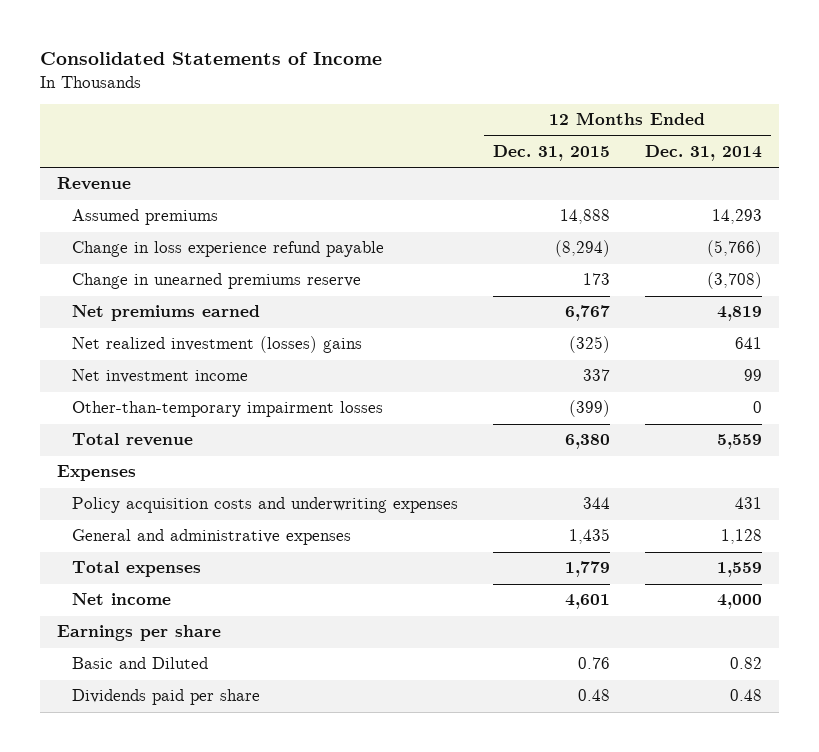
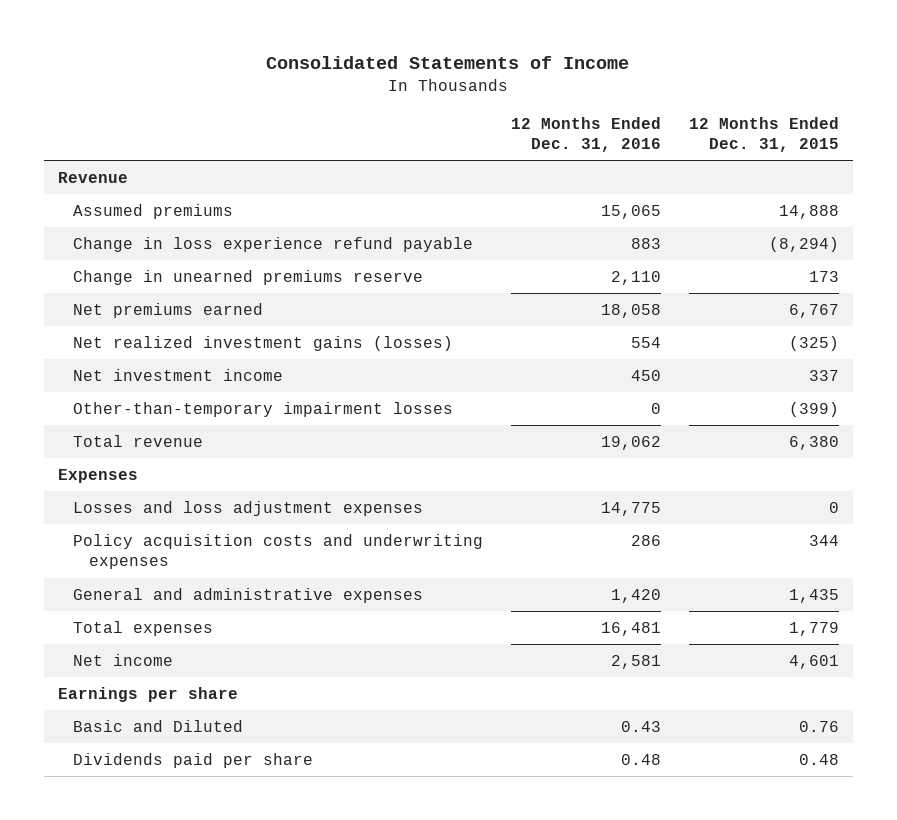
[644,145,762,162] Dec. 31, 2014 -> none
none -> [511,116,662,153] 12 Months Ended Dec. 31, 2016
[72,336,363,354] Net realized investment (losses) gains -> [73,335,454,351] Net realized investment gains (losses)
none -> [73,500,424,516] Losses and loss adjustment expenses

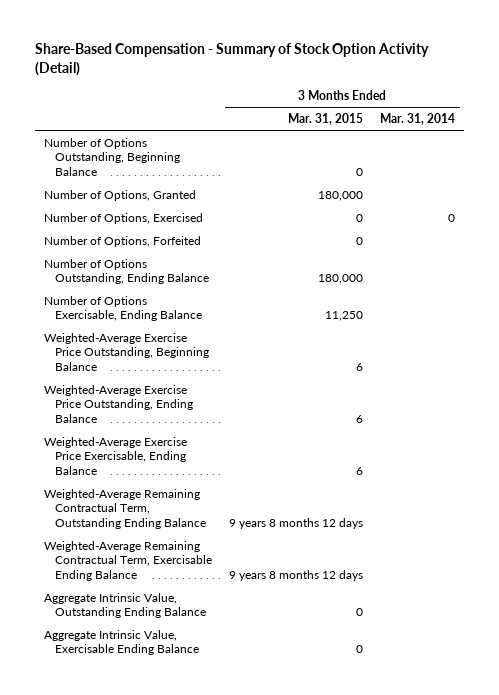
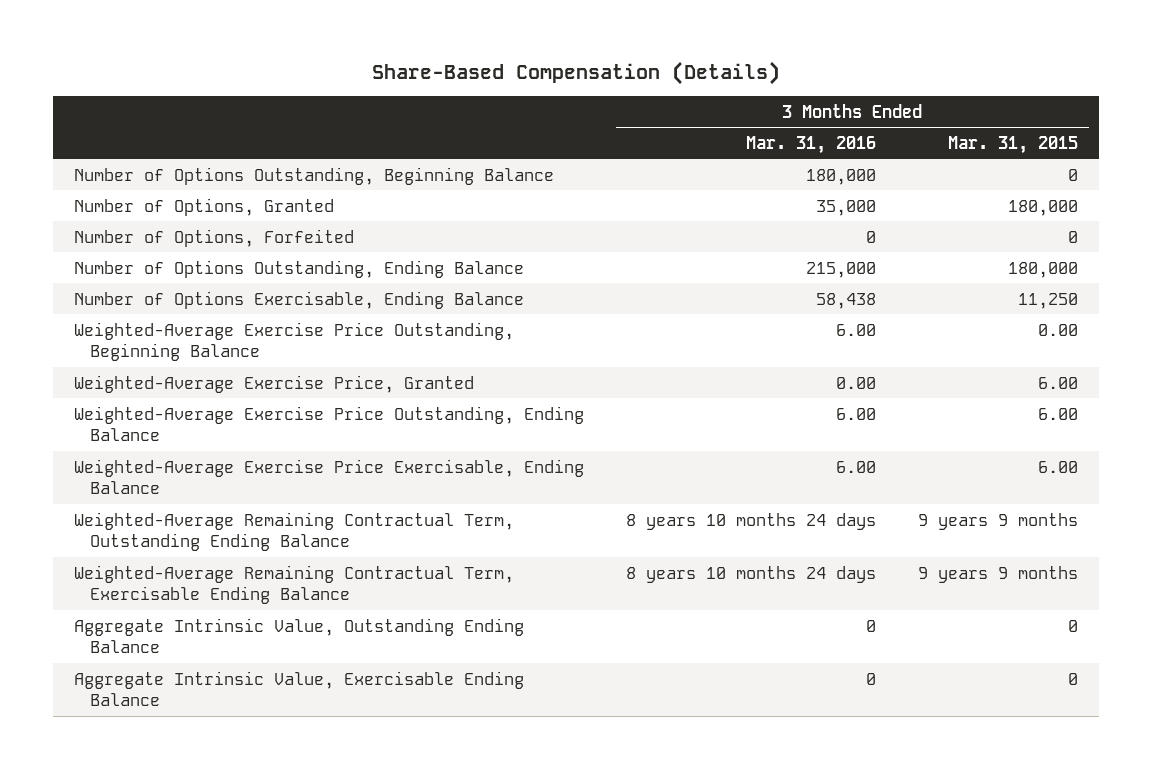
[35,42,430,76] Share-Based Compensation - Summary of Stock Option Activity (Detail) -> [372,61,781,86] Share-Based Compensation (Details)
[380,113,456,126] Mar. 31, 2014 -> none
none -> [746,135,877,154] Mar. 31, 2016
[43,212,203,224] Number of Options, Exercised -> none
[356,362,364,371] 6 -> [1038,323,1079,336] 0.00
none -> [73,374,474,393] Weighted-Average Exercise Price, Granted
[356,414,364,423] 6 -> [1038,407,1079,420] 6.00
[356,466,364,475] 6 -> [1038,460,1079,473] 6.00
[229,517,364,529] 9 years 8 months 12 days -> [918,512,1079,530] 9 years 9 months
[229,569,364,581] 9 years 8 months 12 days -> [918,565,1079,583] 9 years 9 months

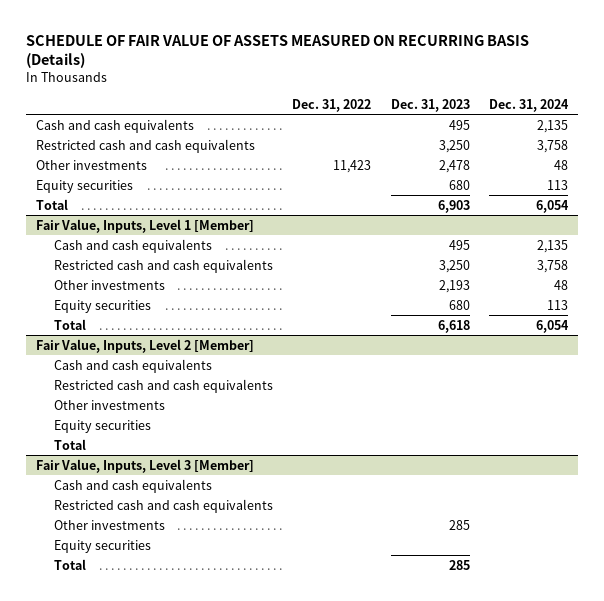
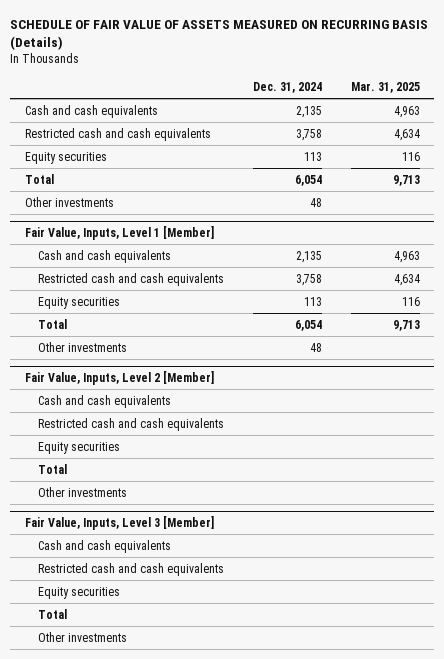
[292,98,372,112] Dec. 31, 2022 -> none
[390,98,470,112] Dec. 31, 2023 -> none
none -> [350,81,420,93] Mar. 31, 2025
[35,159,147,170] Other investments -> [24,196,114,207] Other investments
[53,279,165,290] Other investments -> [37,341,127,352] Other investments
[53,399,165,410] Other investments -> [37,486,127,497] Other investments
[53,519,165,530] Other investments -> [37,631,127,642] Other investments

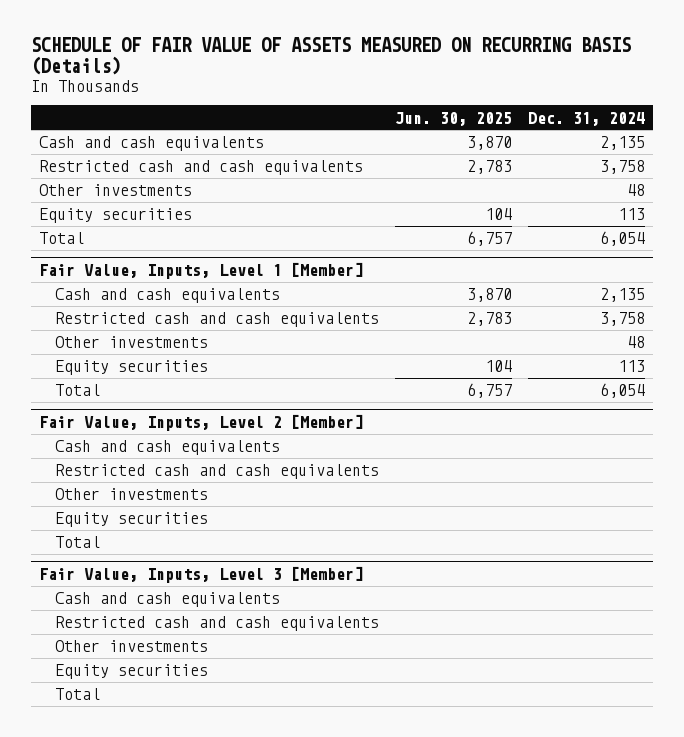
[350,81,420,93] Mar. 31, 2025 -> none
none -> [394,111,512,126] Jun. 30, 2025
[24,196,114,207] Other investments -> [38,184,192,197] Other investments
[37,341,127,352] Other investments -> [55,336,209,349] Other investments
[37,486,127,497] Other investments -> [55,488,209,501] Other investments
[37,631,127,642] Other investments -> [55,640,209,653] Other investments

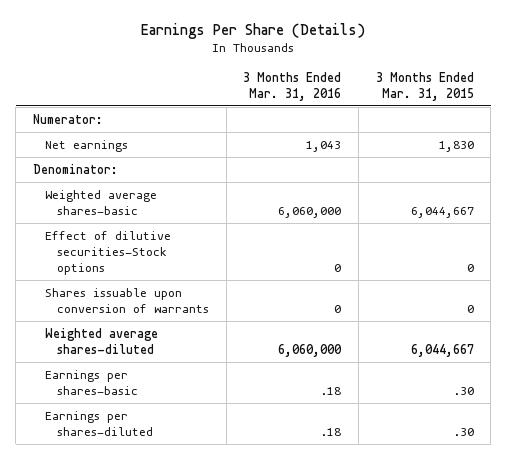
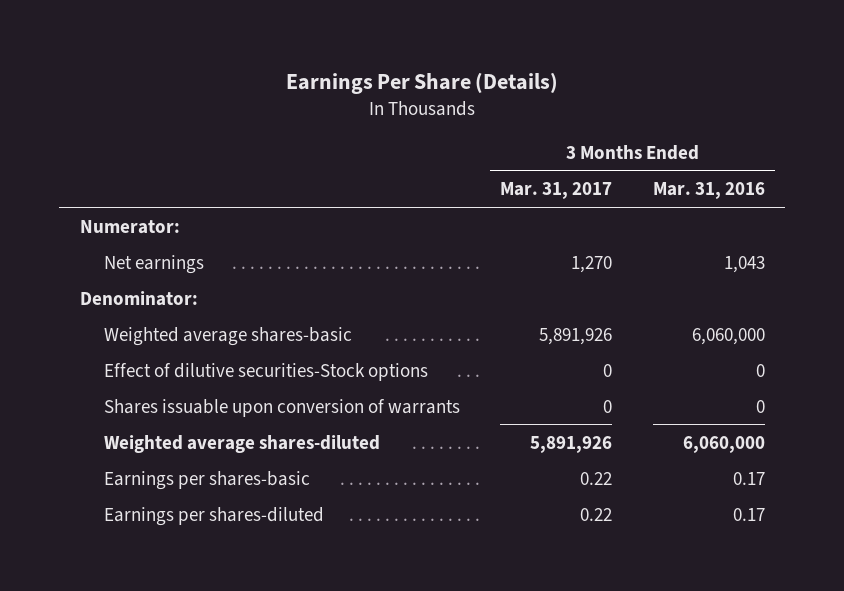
[375,71,474,101] 3 Months Ended Mar. 31, 2015 -> none
none -> [500,182,613,200] Mar. 31, 2017
[320,387,342,396] .18 -> [732,471,765,485] 0.17
[320,428,342,437] .18 -> [732,507,765,521] 0.17

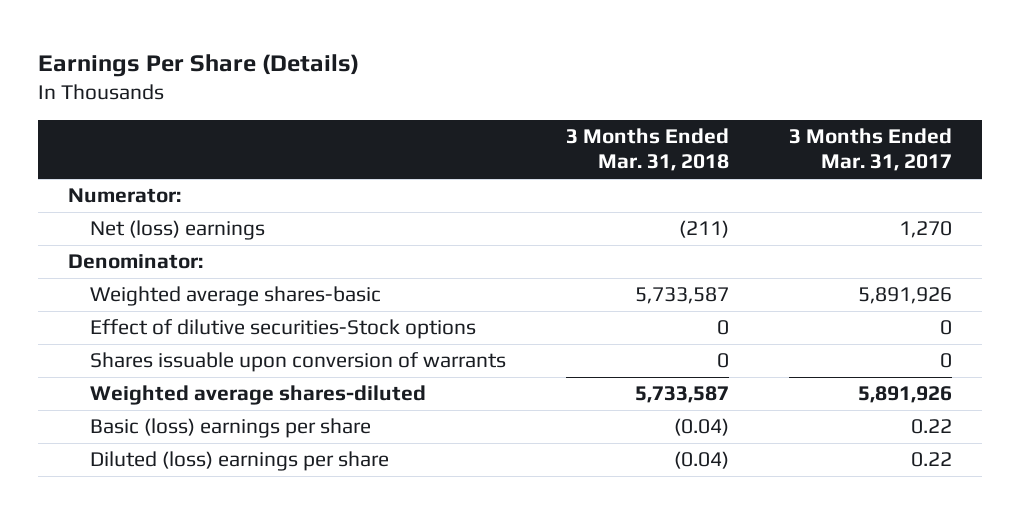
[652,182,765,200] Mar. 31, 2016 -> none
none -> [565,127,729,172] 3 Months Ended Mar. 31, 2018
[104,254,205,274] Net earnings -> [89,220,265,241] Net (loss) earnings
[104,470,311,490] Earnings per shares-basic -> [89,418,371,439] Basic (loss) earnings per share
[104,506,325,526] Earnings per shares-diluted -> [89,451,389,472] Diluted (loss) earnings per share

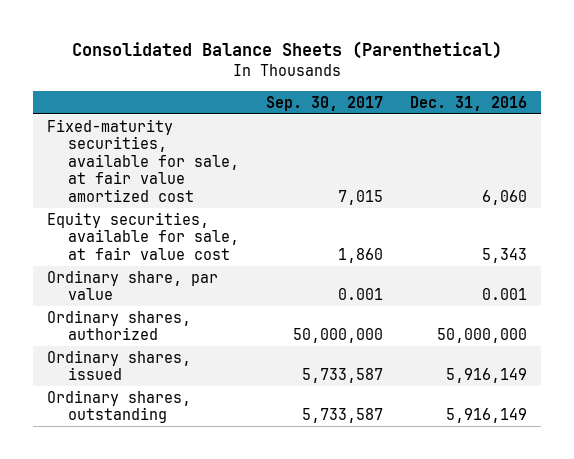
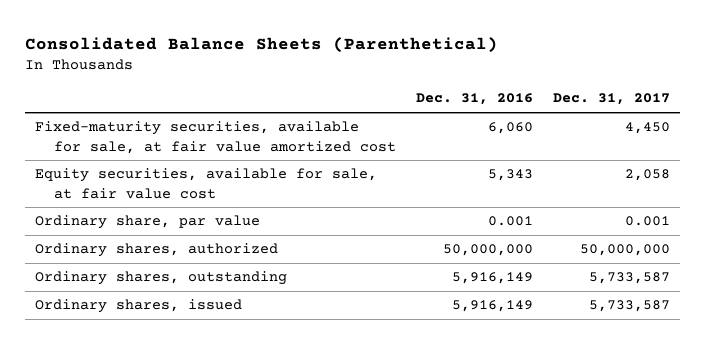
[265,95,383,111] Sep. 30, 2017 -> none
none -> [552,93,670,106] Dec. 31, 2017
[46,349,191,381] Ordinary shares, issued -> [35,299,243,314] Ordinary shares, issued

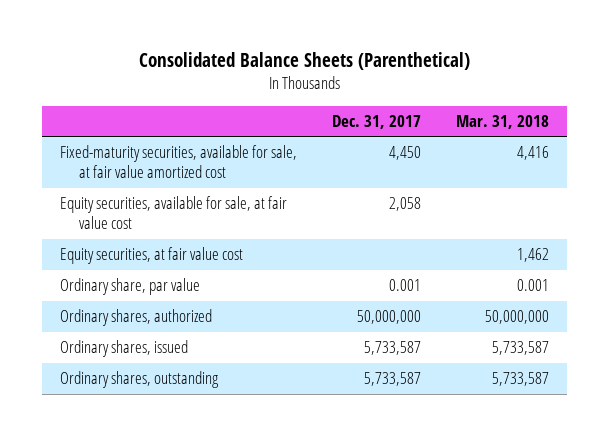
[415,93,533,106] Dec. 31, 2016 -> none
none -> [456,114,550,129] Mar. 31, 2018
none -> [59,247,243,265] Equity securities, at fair value cost
[35,271,288,286] Ordinary shares, outstanding -> [59,371,219,389] Ordinary shares, outstanding

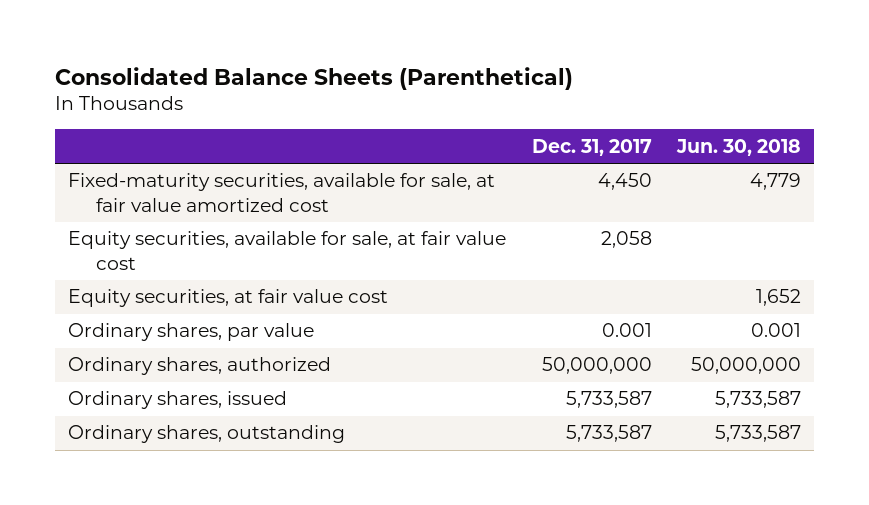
[456,114,550,129] Mar. 31, 2018 -> none
none -> [676,138,802,156] Jun. 30, 2018
[59,278,200,296] Ordinary share, par value -> [67,323,314,342] Ordinary shares, par value

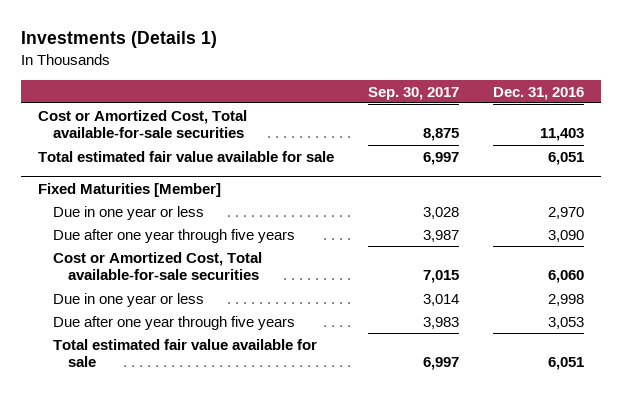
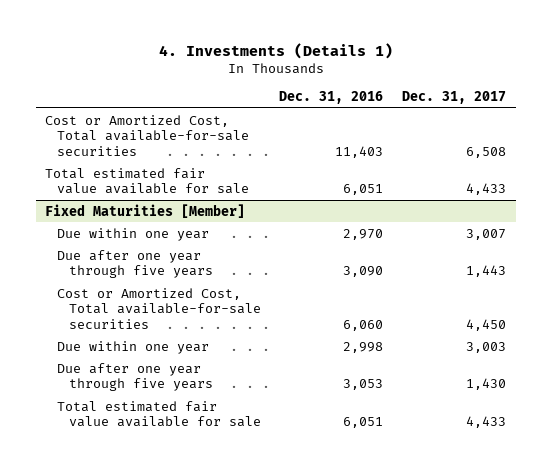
[20,31,217,49] Investments (Details 1) -> [158,42,393,59] 4. Investments (Details 1)
[367,86,459,100] Sep. 30, 2017 -> none
none -> [402,91,507,105] Dec. 31, 2017
[53,205,205,220] Due in one year or less -> [56,227,209,241] Due within one year
[53,292,205,307] Due in one year or less -> [56,340,209,354] Due within one year

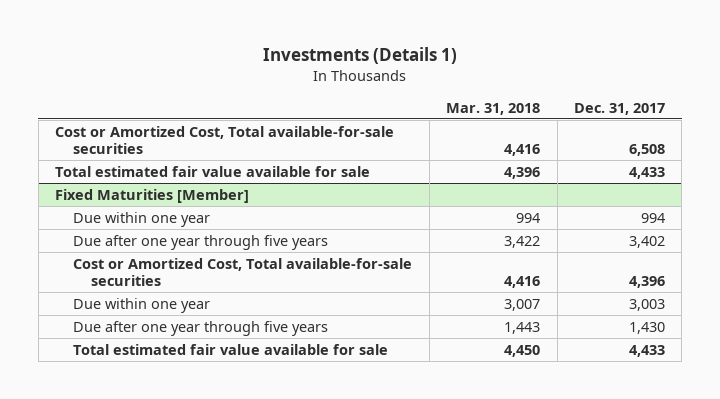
[158,42,393,59] 4. Investments (Details 1) -> [263,47,458,65] Investments (Details 1)
[279,91,384,105] Dec. 31, 2016 -> none
none -> [446,102,541,115] Mar. 31, 2018
[466,228,507,240] 3,007 -> [640,212,665,223] 994
[466,265,507,278] 1,443 -> [628,235,665,248] 3,402
[466,318,507,331] 4,450 -> [628,276,665,289] 4,396

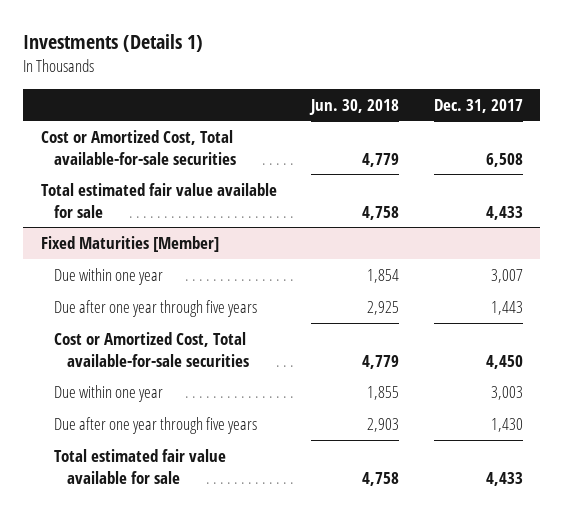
[446,102,541,115] Mar. 31, 2018 -> none
none -> [309,98,400,115] Jun. 30, 2018
[640,212,665,223] 994 -> [490,268,523,283] 3,007
[628,235,665,248] 3,402 -> [490,300,523,315] 1,443
[628,276,665,289] 4,396 -> [485,354,523,369] 4,450

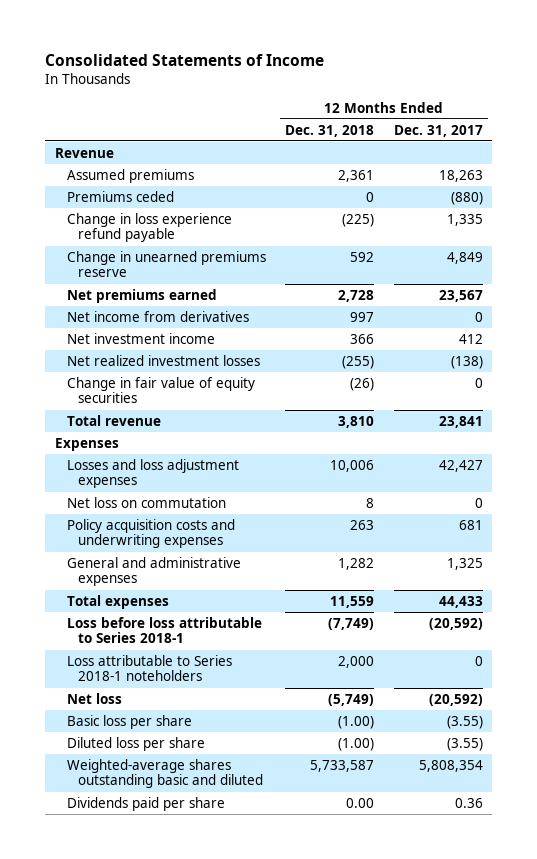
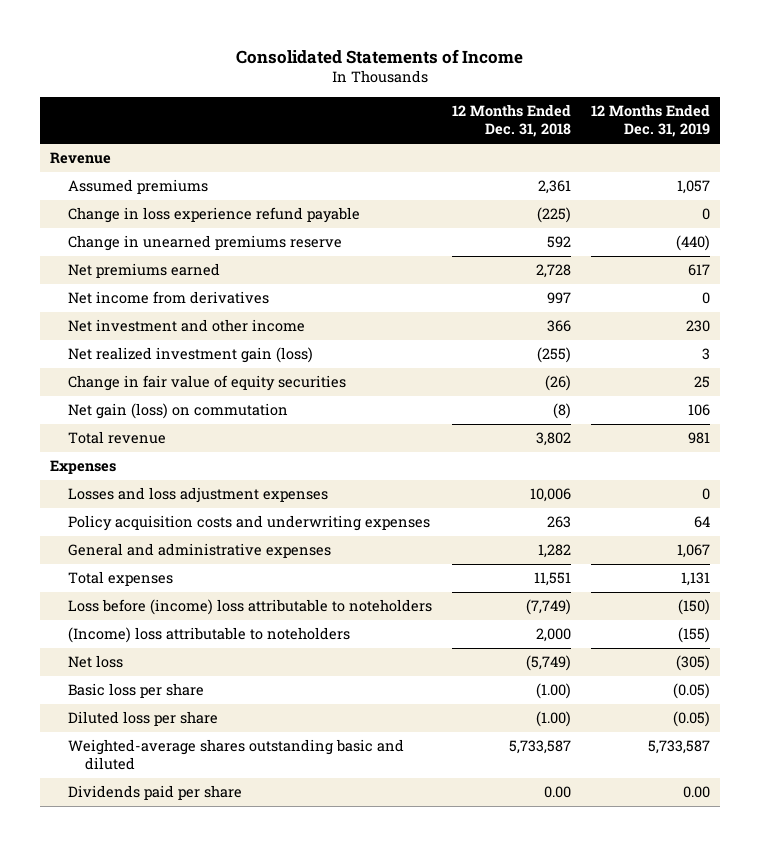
[393,124,483,137] Dec. 31, 2017 -> none
none -> [590,104,710,138] 12 Months Ended Dec. 31, 2019
[66,190,174,202] Premiums ceded -> none
[66,332,215,344] Net investment income -> [67,319,305,333] Net investment and other income
[66,354,260,366] Net realized investment losses -> [67,347,313,364] Net realized investment gain (loss)
none -> [67,403,288,420] Net gain (loss) on commutation
[338,415,375,428] 3,810 -> [535,432,571,447] 3,802
[66,496,226,508] Net loss on commutation -> none
[330,595,375,608] 11,559 -> [533,572,571,587] 11,551
[66,616,262,644] Loss before loss attributable to Series 2018-1 -> [67,599,432,616] Loss before (income) loss attributable to noteholders
[66,654,232,682] Loss attributable to Series 2018-1 noteholders -> [67,627,350,644] (Income) loss attributable to noteholders

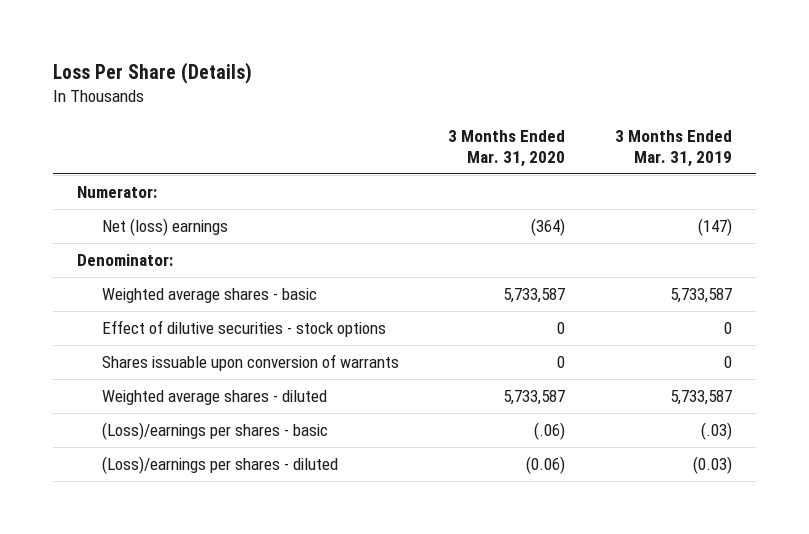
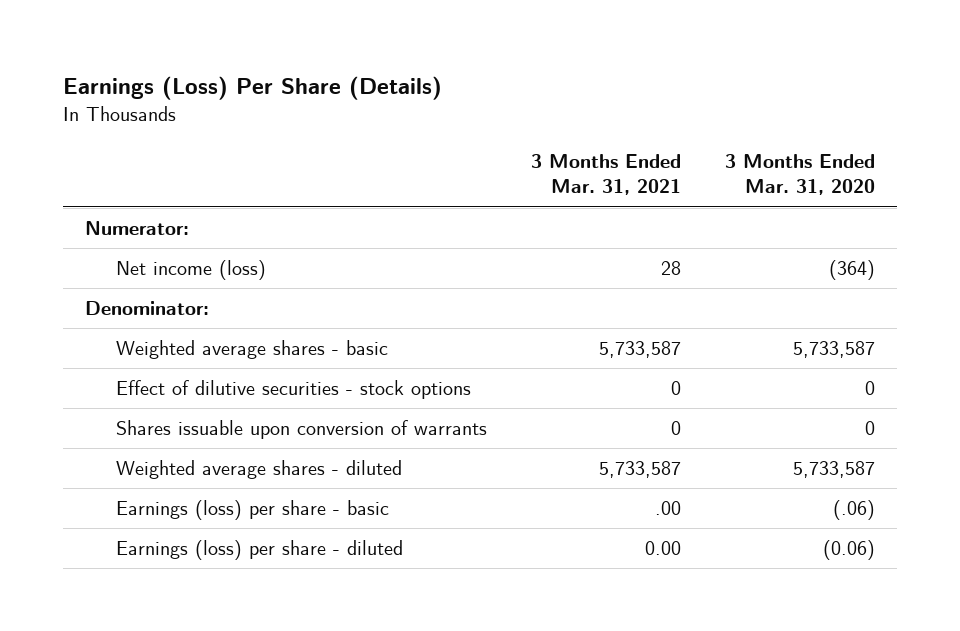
[52,61,252,84] Loss Per Share (Details) -> [62,75,442,100] Earnings (Loss) Per Share (Details)
[614,129,732,167] 3 Months Ended Mar. 31, 2019 -> none
none -> [530,154,681,196] 3 Months Ended Mar. 31, 2021
[101,218,228,237] Net (loss) earnings -> [115,260,266,281] Net income (loss)
[101,422,328,441] (Loss)/earnings per shares - basic -> [115,500,389,521] Earnings (loss) per share - basic
[101,456,338,475] (Loss)/earnings per shares - diluted -> [115,540,403,561] Earnings (loss) per share - diluted

